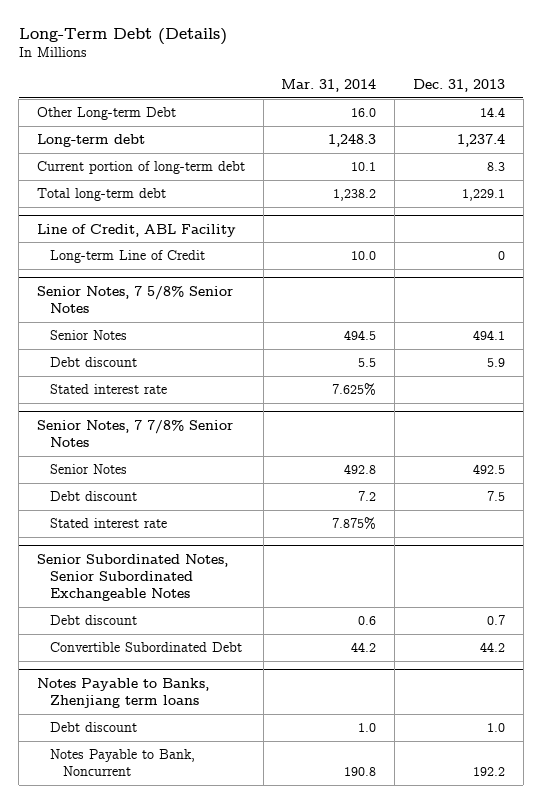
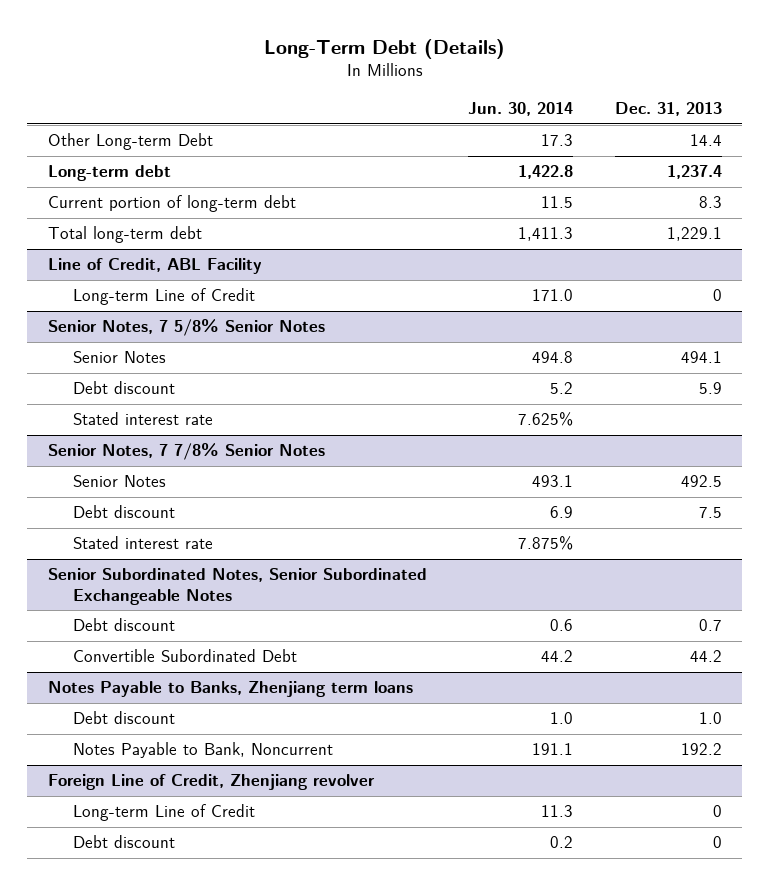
[281,78,377,92] Mar. 31, 2014 -> none
none -> [468,102,574,117] Jun. 30, 2014
none -> [48,774,376,791] Foreign Line of Credit, Zhenjiang revolver
none -> [73,804,256,822] Long-term Line of Credit
none -> [73,835,176,849] Debt discount

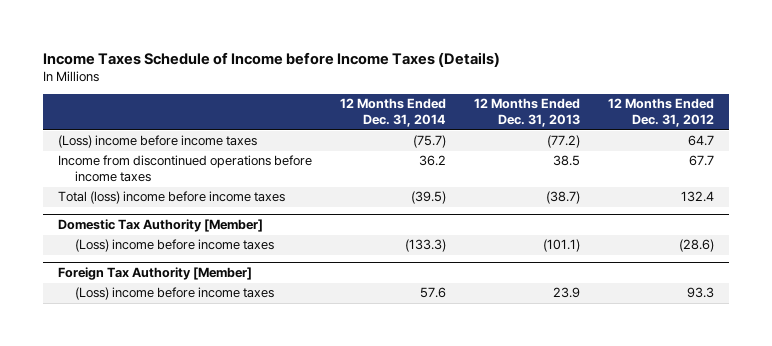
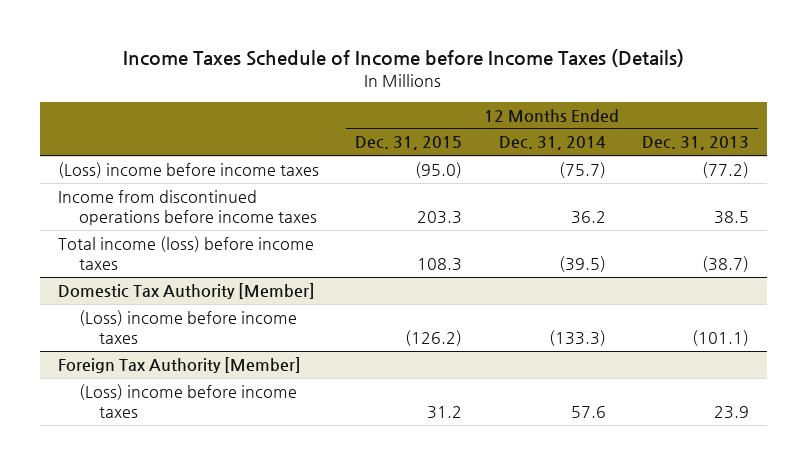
[608,98,715,128] 12 Months Ended Dec. 31, 2012 -> none
none -> [355,136,463,151] Dec. 31, 2015
[57,191,285,205] Total (loss) income before income taxes -> [57,235,314,271] Total income (loss) before income taxes

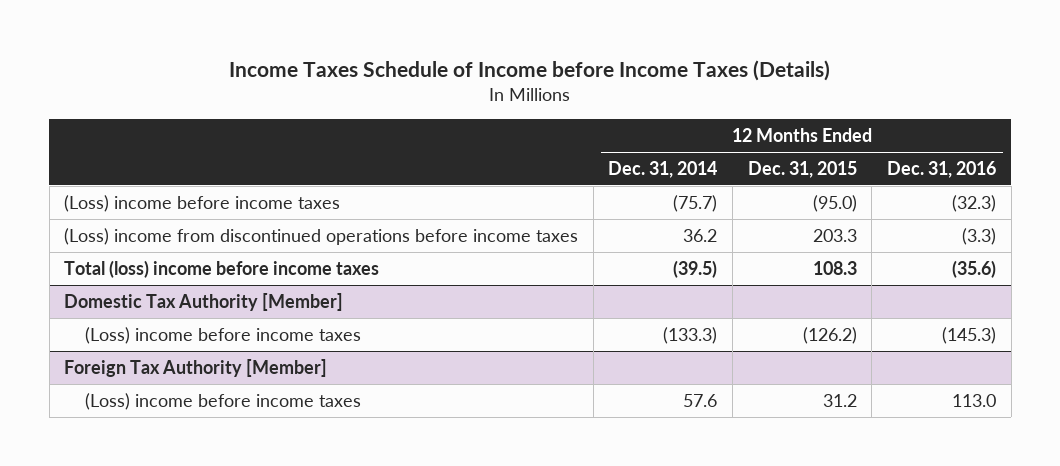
[641,136,749,151] Dec. 31, 2013 -> none
none -> [886,160,996,178] Dec. 31, 2016
[57,189,317,226] Income from discontinued operations before income taxes -> [64,227,579,245] (Loss) income from discontinued operations before income taxes
[57,235,314,271] Total income (loss) before income taxes -> [64,259,380,278] Total (loss) income before income taxes

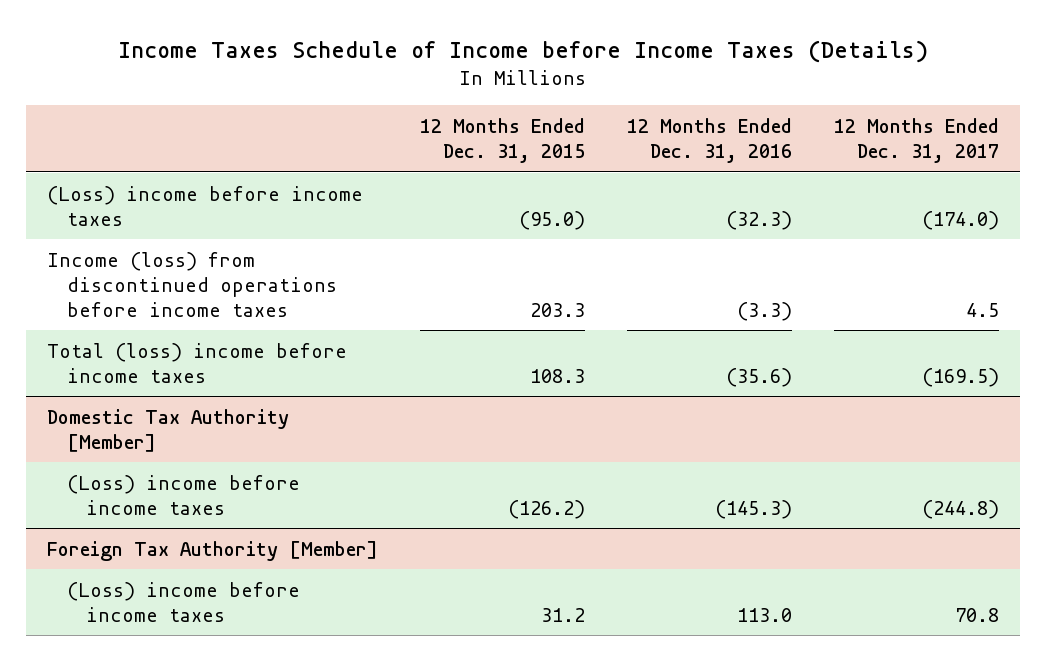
[608,160,718,178] Dec. 31, 2014 -> none
none -> [834,117,1000,163] 12 Months Ended Dec. 31, 2017
[64,227,579,245] (Loss) income from discontinued operations before income taxes -> [47,251,337,317] Income (loss) from discontinued operations before income taxes

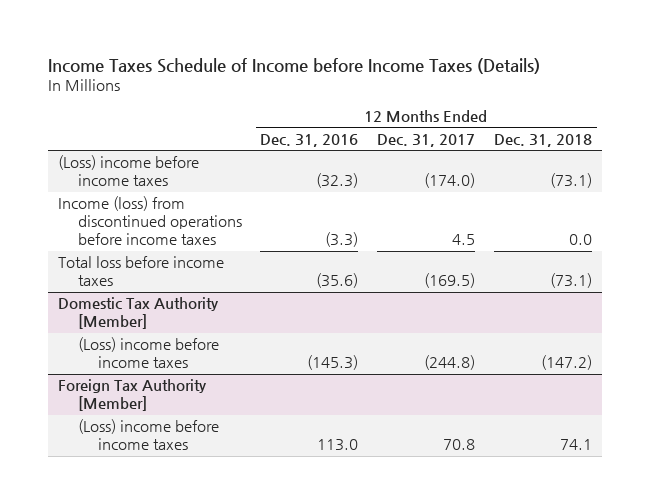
[420,117,586,163] 12 Months Ended Dec. 31, 2015 -> none
none -> [494,133,593,147] Dec. 31, 2018
[47,342,348,383] Total (loss) income before income taxes -> [57,256,224,287] Total loss before income taxes

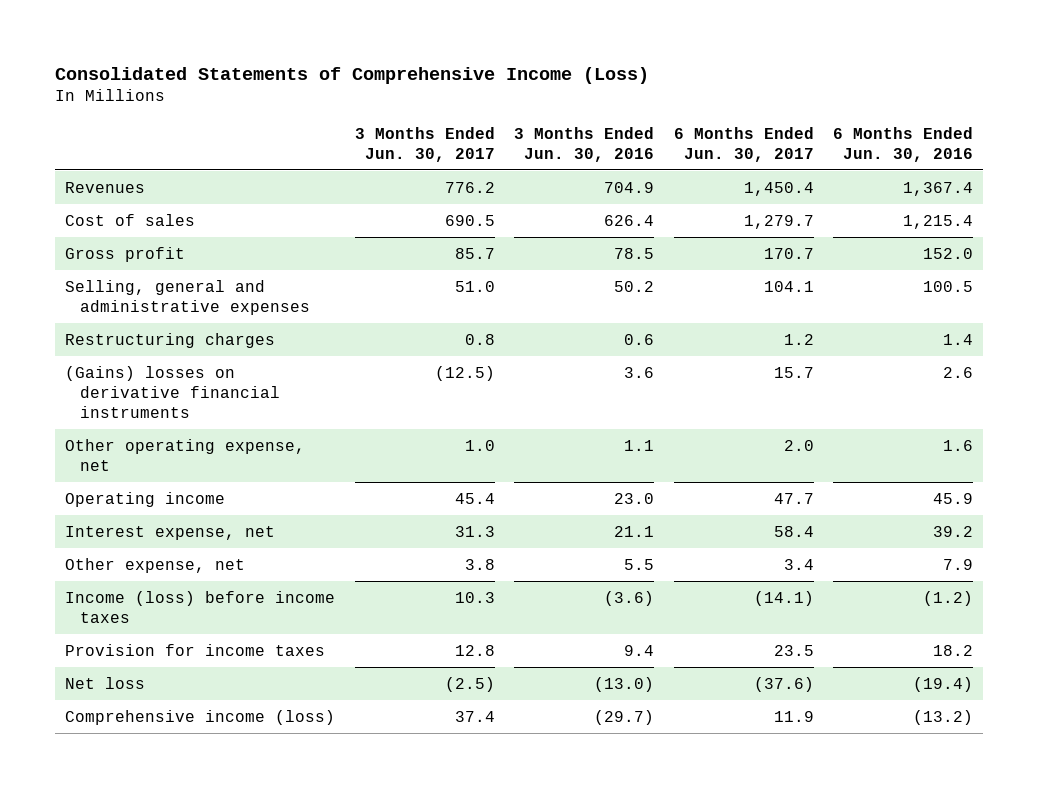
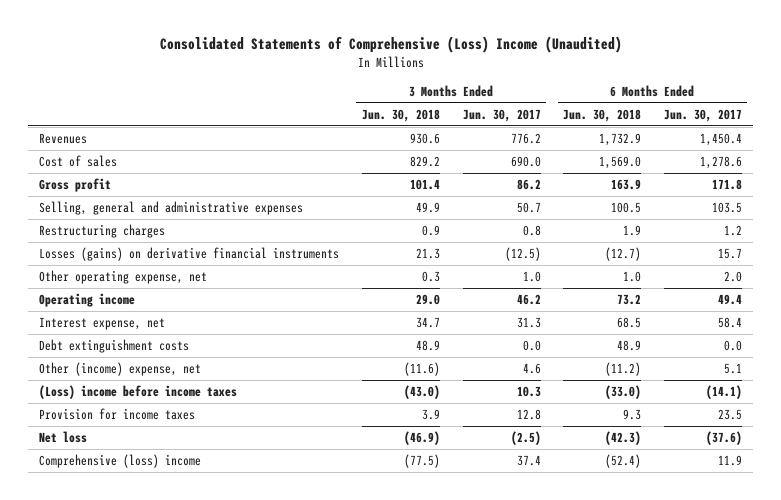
[55,66,650,84] Consolidated Statements of Comprehensive Income (Loss) -> [159,35,622,53] Consolidated Statements of Comprehensive (Loss) Income (Unaudited)
[514,126,655,162] 3 Months Ended Jun. 30, 2016 -> none
[833,126,974,162] 6 Months Ended Jun. 30, 2016 -> none
none -> [362,108,441,122] Jun. 30, 2018
none -> [563,108,642,122] Jun. 30, 2018
[444,214,495,226] 690.5 -> [510,156,541,168] 690.0
[743,214,814,229] 1,279.7 -> [699,156,742,170] 1,278.6
[454,247,495,259] 85.7 -> [516,179,541,191] 86.2
[763,247,814,259] 170.7 -> [711,179,742,191] 171.8
[454,280,495,292] 51.0 -> [516,202,541,214] 50.7
[763,280,814,292] 104.1 -> [711,202,742,214] 103.5
[65,365,281,418] (Gains) losses on derivative financial instruments -> [39,247,340,262] Losses (gains) on derivative financial instruments
[454,492,495,504] 45.4 -> [516,294,541,306] 46.2
[773,492,814,504] 47.7 -> [717,294,742,306] 49.4
none -> [39,339,190,354] Debt extinguishment costs
[65,557,246,573] Other expense, net -> [39,362,202,377] Other (income) expense, net
[464,558,495,570] 3.8 -> [522,363,541,375] 4.6
[783,558,814,570] 3.4 -> [723,363,742,375] 5.1
[65,590,336,623] Income (loss) before income taxes -> [39,385,238,400] (Loss) income before income taxes
[65,709,336,725] Comprehensive income (loss) -> [39,454,202,469] Comprehensive (loss) income

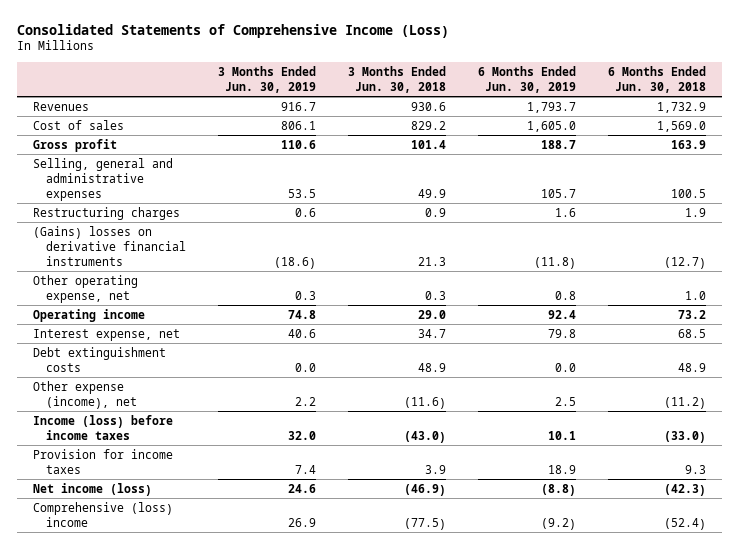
[159,35,622,53] Consolidated Statements of Comprehensive (Loss) Income (Unaudited) -> [16,23,449,38] Consolidated Statements of Comprehensive Income (Loss)
[462,108,541,122] Jun. 30, 2017 -> none
[663,108,742,122] Jun. 30, 2017 -> none
none -> [217,65,316,93] 3 Months Ended Jun. 30, 2019
none -> [478,65,577,93] 6 Months Ended Jun. 30, 2019
[39,247,340,262] Losses (gains) on derivative financial instruments -> [32,225,186,266] (Gains) losses on derivative financial instruments
[39,362,202,377] Other (income) expense, net -> [32,380,137,409] Other expense (income), net
[39,385,238,400] (Loss) income before income taxes -> [32,414,173,440] Income (loss) before income taxes
[39,431,88,444] Net loss -> [32,482,152,496] Net income (loss)

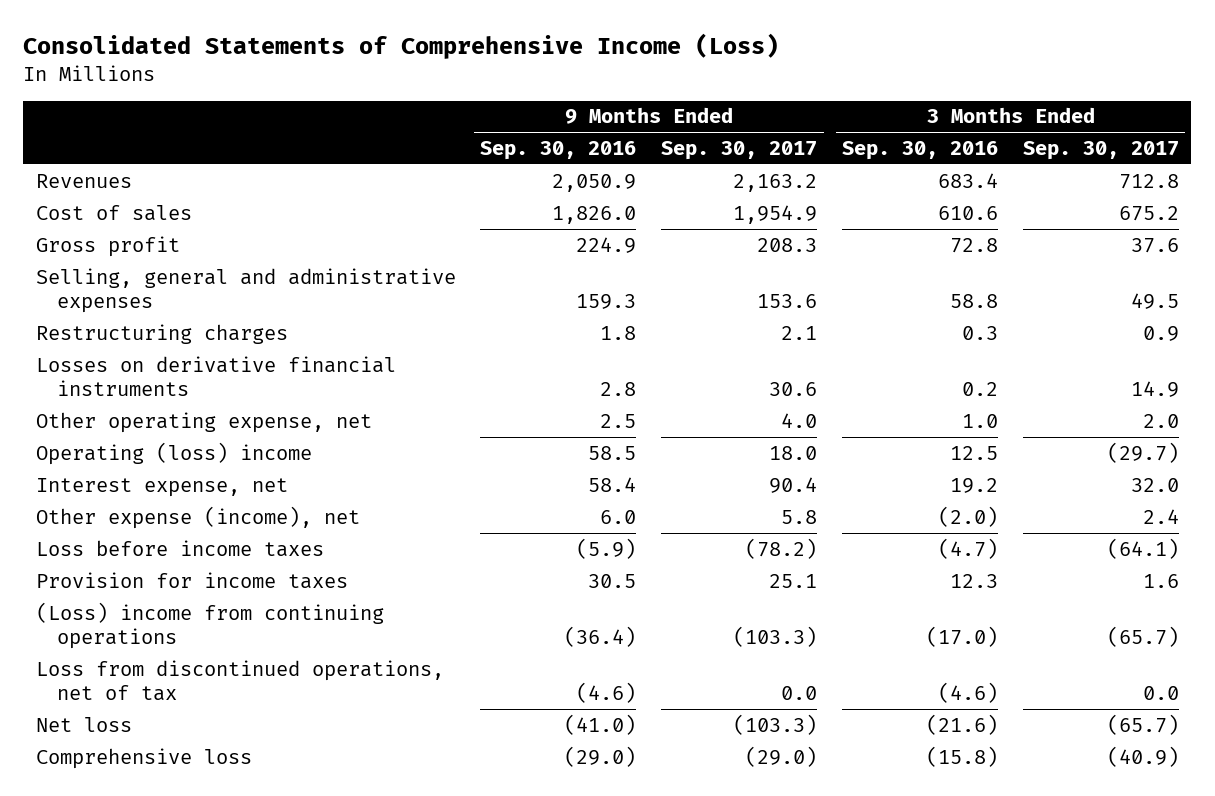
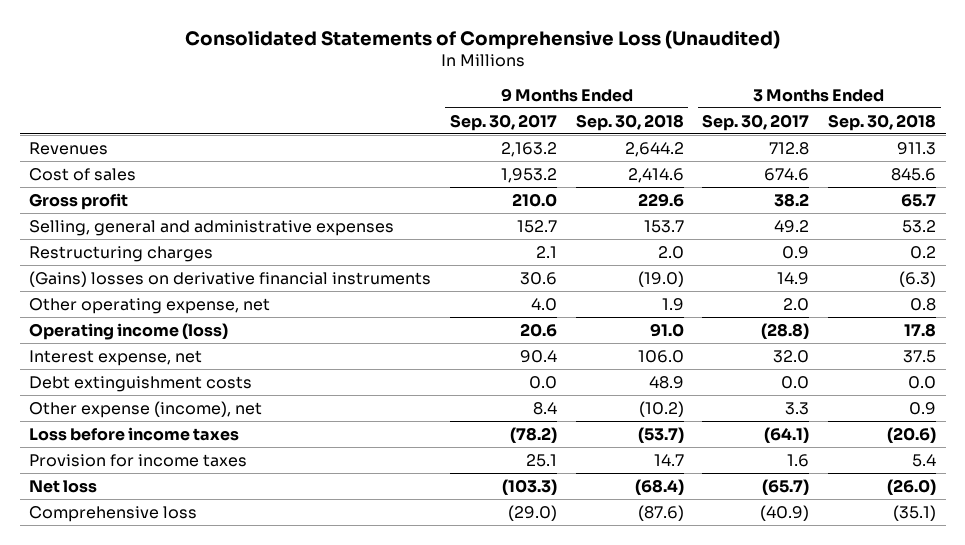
[23,33,780,60] Consolidated Statements of Comprehensive Income (Loss) -> [184,29,780,49] Consolidated Statements of Comprehensive Loss (Unaudited)
[480,140,637,160] Sep. 30, 2016 -> none
[842,140,999,160] Sep. 30, 2016 -> none
none -> [575,113,684,131] Sep. 30, 2018
none -> [828,113,937,131] Sep. 30, 2018
[733,204,818,224] 1,954.9 -> [500,167,557,183] 1,953.2
[1118,205,1179,221] 675.2 -> [764,167,810,181] 674.6
[757,237,818,252] 208.3 -> [511,192,557,207] 210.0
[1130,237,1179,253] 37.6 -> [774,192,810,207] 38.2
[757,294,818,309] 153.6 -> [516,219,557,233] 152.7
[1130,293,1179,310] 49.5 -> [774,219,810,233] 49.2
[35,355,396,397] Losses on derivative financial instruments -> [28,270,431,287] (Gains) losses on derivative financial instruments
[35,441,312,465] Operating (loss) income -> [28,322,228,340] Operating income (loss)
[769,445,818,460] 18.0 -> [519,322,557,337] 20.6
[1106,441,1179,463] (29.7) -> [761,322,810,339] (28.8)
none -> [28,375,252,392] Debt extinguishment costs
[781,509,818,524] 5.8 -> [532,401,557,415] 8.4
[1142,508,1179,524] 2.4 -> [785,401,810,415] 3.3
[35,601,384,650] (Loss) income from continuing operations -> none
[35,659,444,702] Loss from discontinued operations, net of tax -> none

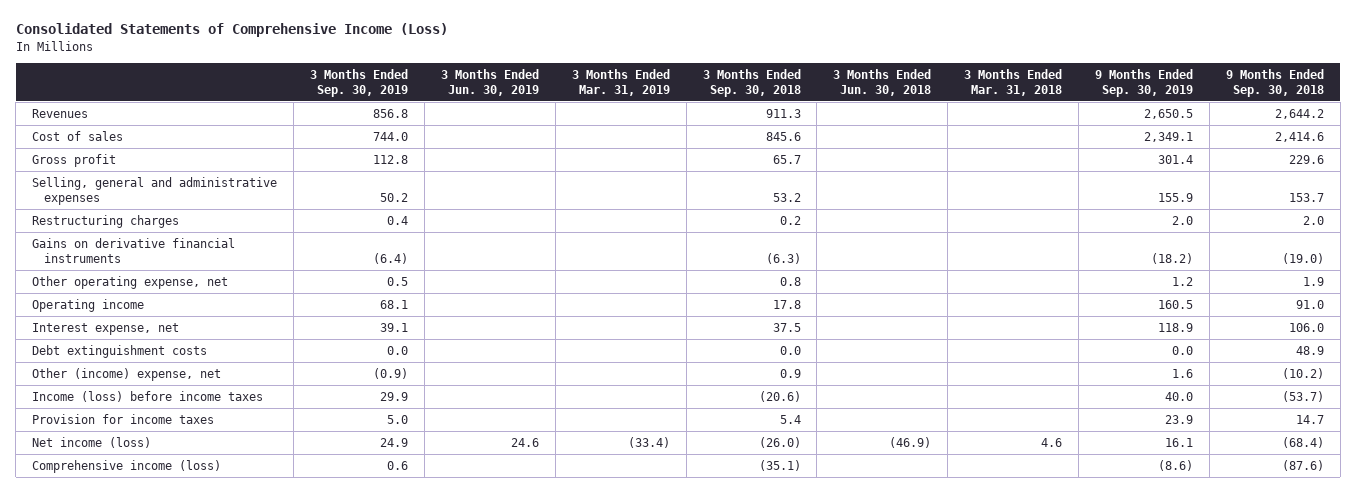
[184,29,780,49] Consolidated Statements of Comprehensive Loss (Unaudited) -> [15,23,448,38] Consolidated Statements of Comprehensive Income (Loss)
[449,113,557,131] Sep. 30, 2017 -> none
[702,113,810,131] Sep. 30, 2017 -> none
none -> [309,68,408,97] 3 Months Ended Sep. 30, 2019
none -> [440,68,539,96] 3 Months Ended Jun. 30, 2019
none -> [571,68,670,96] 3 Months Ended Mar. 31, 2019
none -> [833,68,932,96] 3 Months Ended Jun. 30, 2018
none -> [964,68,1063,96] 3 Months Ended Mar. 31, 2018
none -> [1095,68,1194,97] 9 Months Ended Sep. 30, 2019
[28,270,431,287] (Gains) losses on derivative financial instruments -> [32,238,236,263] Gains on derivative financial instruments
[28,322,228,340] Operating income (loss) -> [32,299,145,313] Operating income
[28,400,262,418] Other expense (income), net -> [32,368,222,382] Other (income) expense, net
[28,426,239,441] Loss before income taxes -> [32,391,264,403] Income (loss) before income taxes
[28,479,97,493] Net loss -> [32,437,152,449] Net income (loss)
[28,505,197,522] Comprehensive loss -> [32,460,222,474] Comprehensive income (loss)

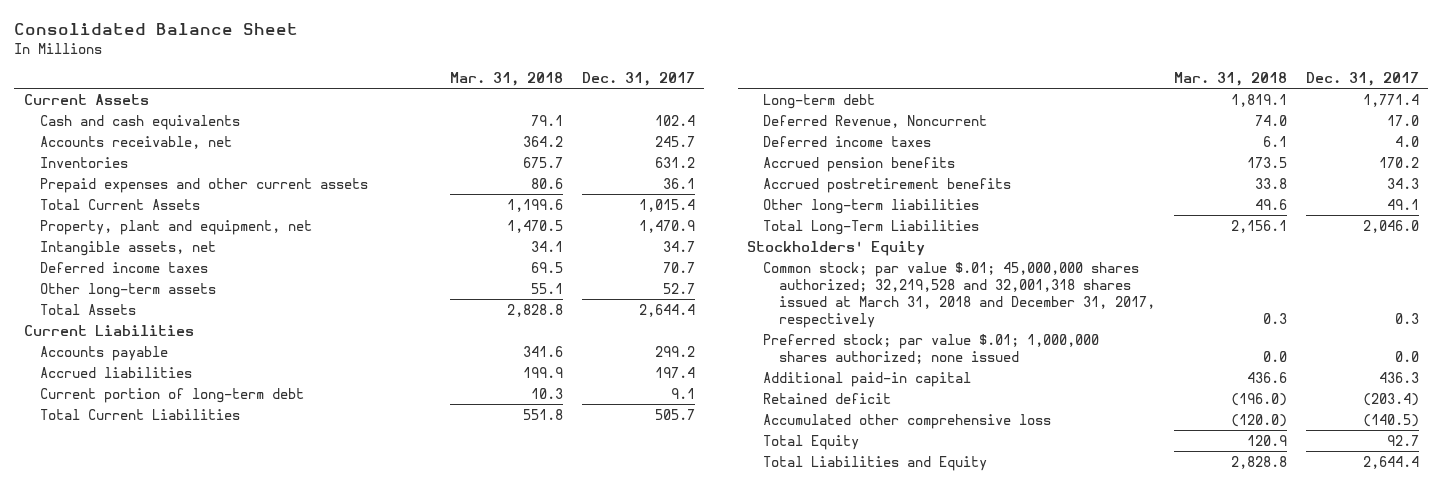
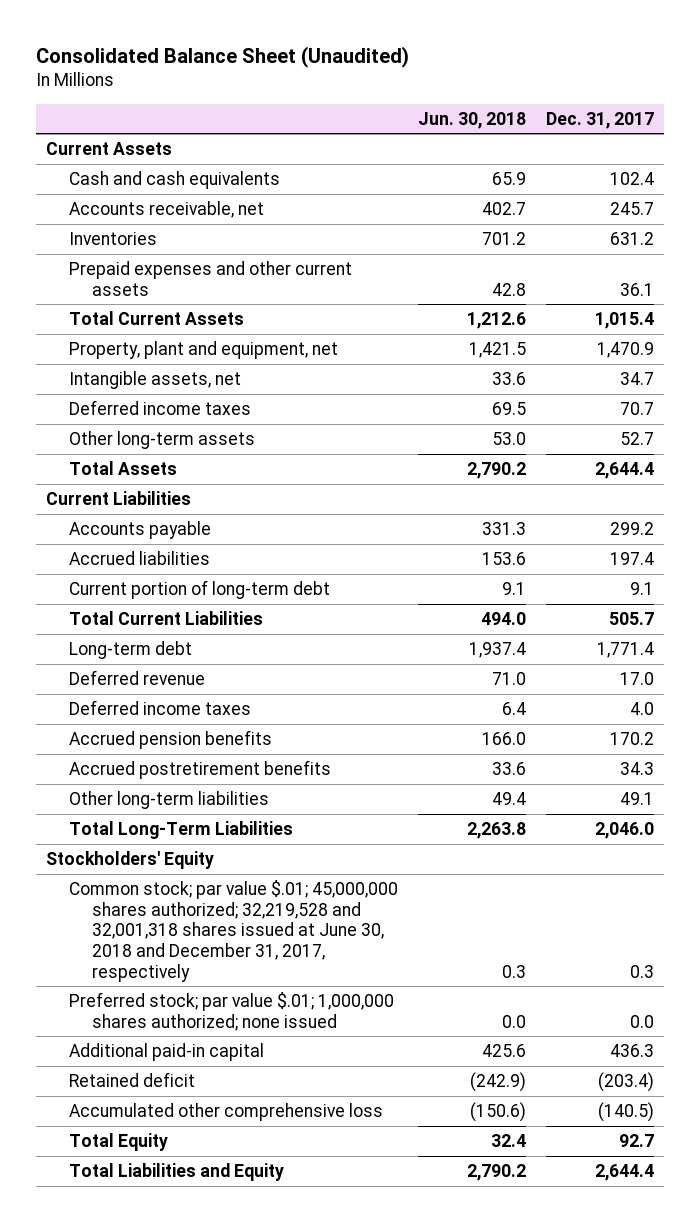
[14,23,299,36] Consolidated Balance Sheet -> [35,45,409,68] Consolidated Balance Sheet (Unaudited)
[450,71,564,86] Mar. 31, 2018 -> none
none -> [417,111,526,129] Jun. 30, 2018
[763,114,988,128] Deferred Revenue, Noncurrent -> [68,670,205,686] Deferred revenue
[763,261,1156,328] Common stock; par value $.01; 45,000,000 shares authorized; 32,219,528 and 32,001,318 shares issued at March 31, 2018 and December 31, 2017, respectively -> [68,880,398,982] Common stock; par value $.01; 45,000,000 shares authorized; 32,219,528 and 32,001,318 shares issued at June 30, 2018 and December 31, 2017, respectively

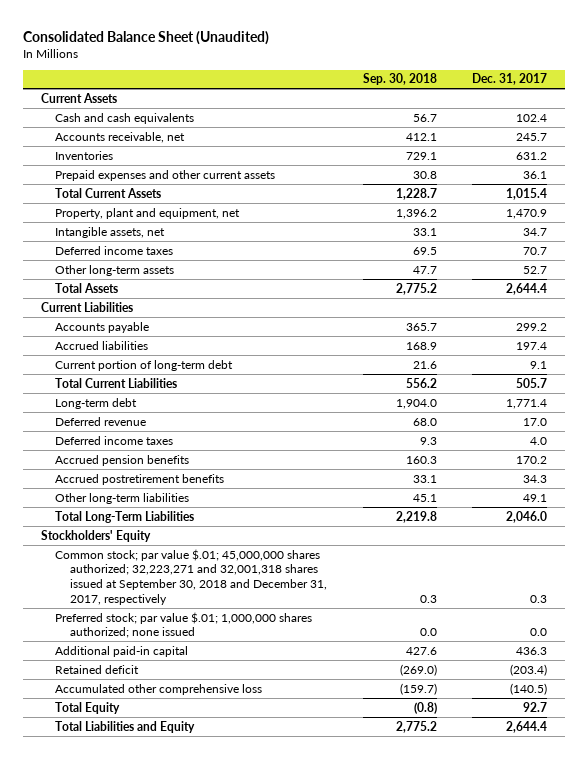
[417,111,526,129] Jun. 30, 2018 -> none
none -> [362,73,437,86] Sep. 30, 2018
[68,880,398,982] Common stock; par value $.01; 45,000,000 shares authorized; 32,219,528 and 32,001,318 shares issued at June 30, 2018 and December 31, 2017, respectively -> [55,548,328,605] Common stock; par value $.01; 45,000,000 shares authorized; 32,223,271 and 32,001,318 shares issued at September 30, 2018 and December 31, 2017, respectively

